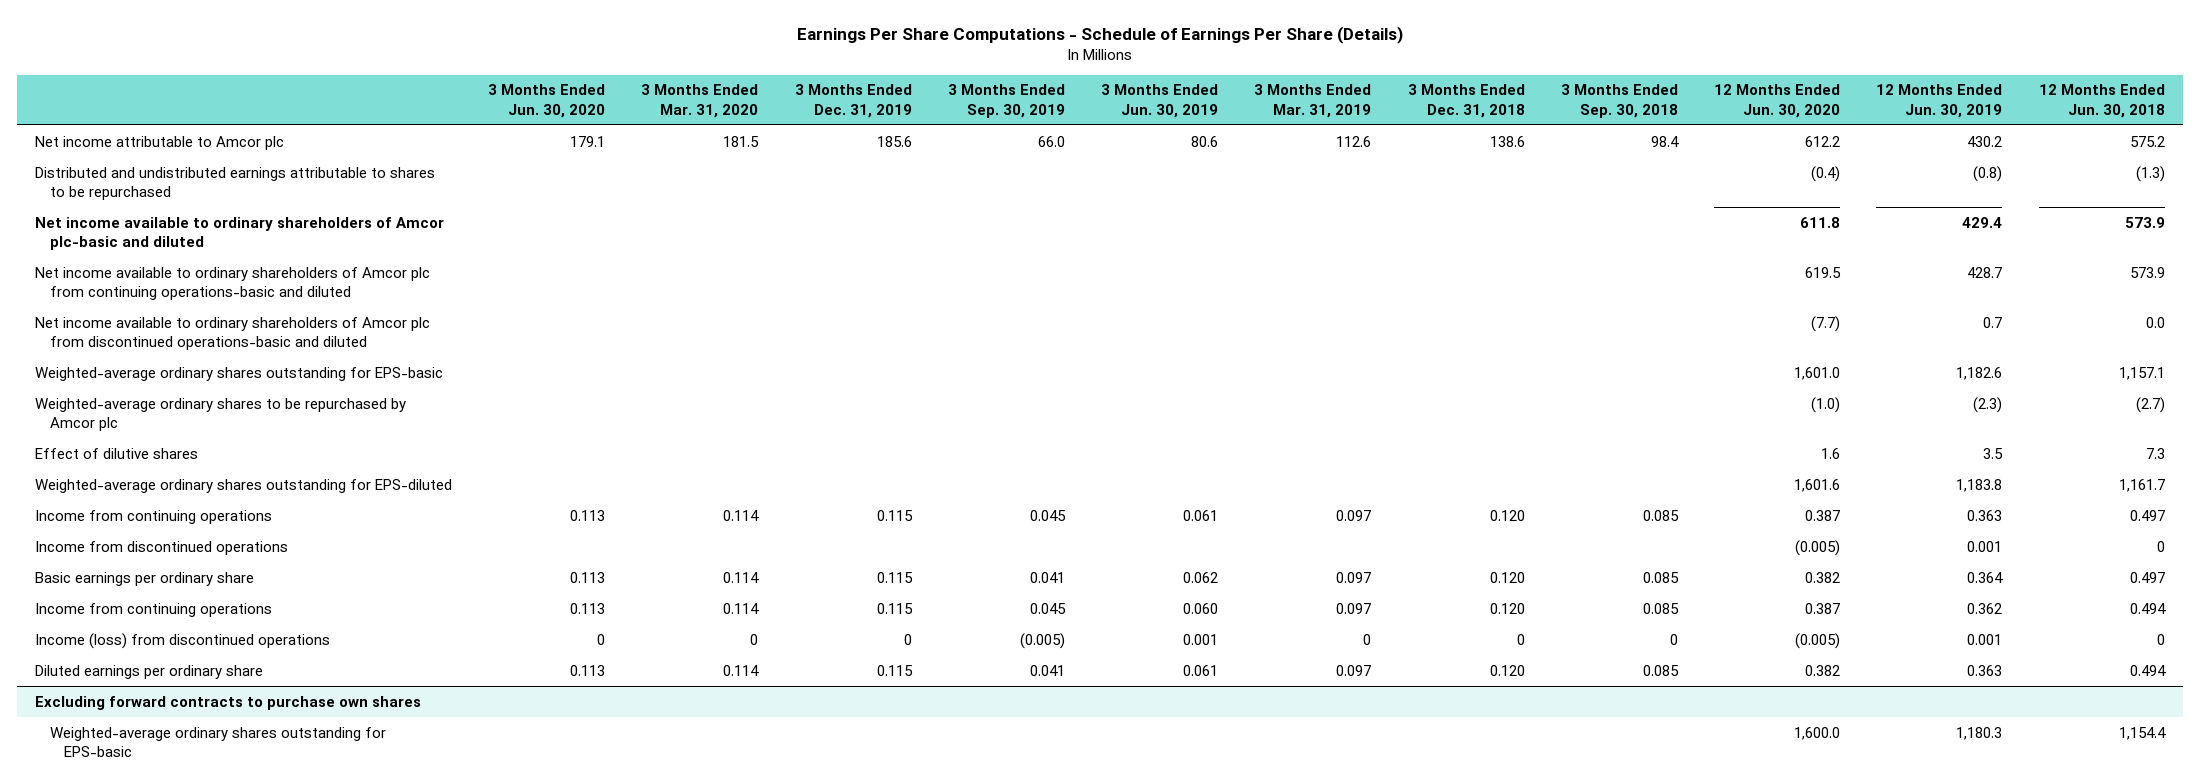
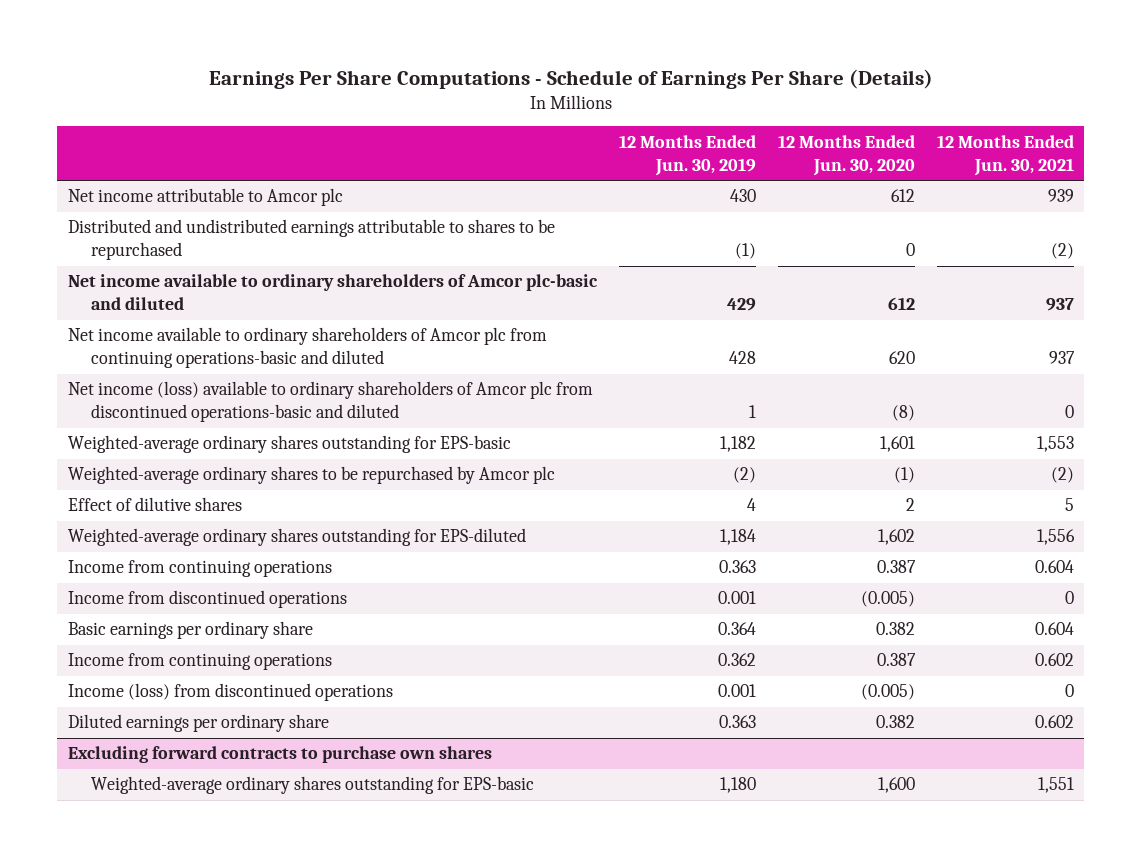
[488,84,606,118] 3 Months Ended Jun. 30, 2020 -> none
[641,84,759,118] 3 Months Ended Mar. 31, 2020 -> none
[794,84,912,118] 3 Months Ended Dec. 31, 2019 -> none
[947,84,1065,118] 3 Months Ended Sep. 30, 2019 -> none
[1101,84,1219,118] 3 Months Ended Jun. 30, 2019 -> none
[1254,84,1372,118] 3 Months Ended Mar. 31, 2019 -> none
[1407,84,1525,118] 3 Months Ended Dec. 31, 2018 -> none
[1560,84,1678,118] 3 Months Ended Sep. 30, 2018 -> none
[2038,84,2165,118] 12 Months Ended Jun. 30, 2018 -> none
none -> [936,134,1074,176] 12 Months Ended Jun. 30, 2021
[1805,135,1841,147] 612.2 -> [890,189,915,203] 612
[1967,135,2003,147] 430.2 -> [730,189,757,203] 430
[1811,165,1841,182] (0.4) -> [905,243,915,257] 0
[1973,165,2003,182] (0.8) -> [735,243,757,260] (1)
[1800,216,1841,228] 611.8 -> [887,297,915,311] 612
[1962,216,2003,228] 429.4 -> [727,298,757,312] 429
[1805,266,1842,278] 619.5 -> [888,351,915,365] 620
[1967,266,2003,278] 428.7 -> [729,351,757,365] 428
[34,316,430,350] Net income available to ordinary shareholders of Amcor plc from discontinued operations-basic and diluted -> [68,381,594,423] Net income (loss) available to ordinary shareholders of Amcor plc from discontinued operations-basic and diluted
[1811,315,1841,332] (7.7) -> [891,405,915,422] (8)
[1983,316,2003,328] 0.7 -> [749,405,757,419] 1
[1794,366,1841,380] 1,601.0 -> [879,436,915,453] 1,601
[1956,366,2003,380] 1,182.6 -> [720,436,757,453] 1,182
[1811,396,1841,413] (1.0) -> [893,467,915,484] (1)
[1973,396,2003,413] (2.3) -> [733,467,757,484] (2)
[1821,447,1841,459] 1.6 -> [905,498,915,512] 2
[1983,447,2004,459] 3.5 -> [747,498,757,512] 4
[1794,478,1841,492] 1,601.6 -> [877,529,915,546] 1,602
[1956,478,2003,492] 1,183.8 -> [720,529,757,546] 1,184
[1794,726,1841,740] 1,600.0 -> [877,777,915,794] 1,600
[1956,726,2003,740] 1,180.3 -> [720,777,757,794] 1,180

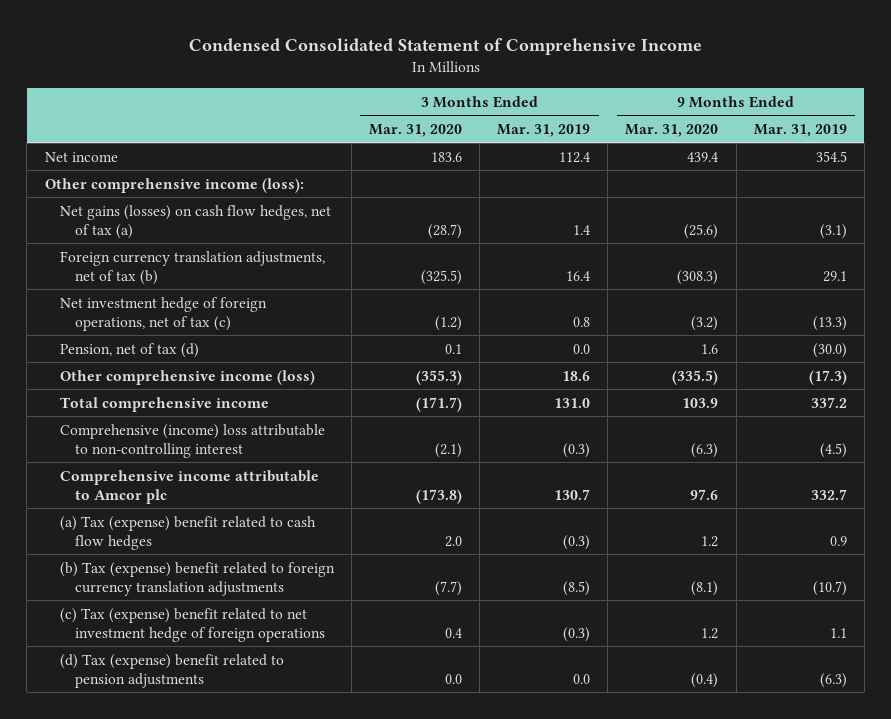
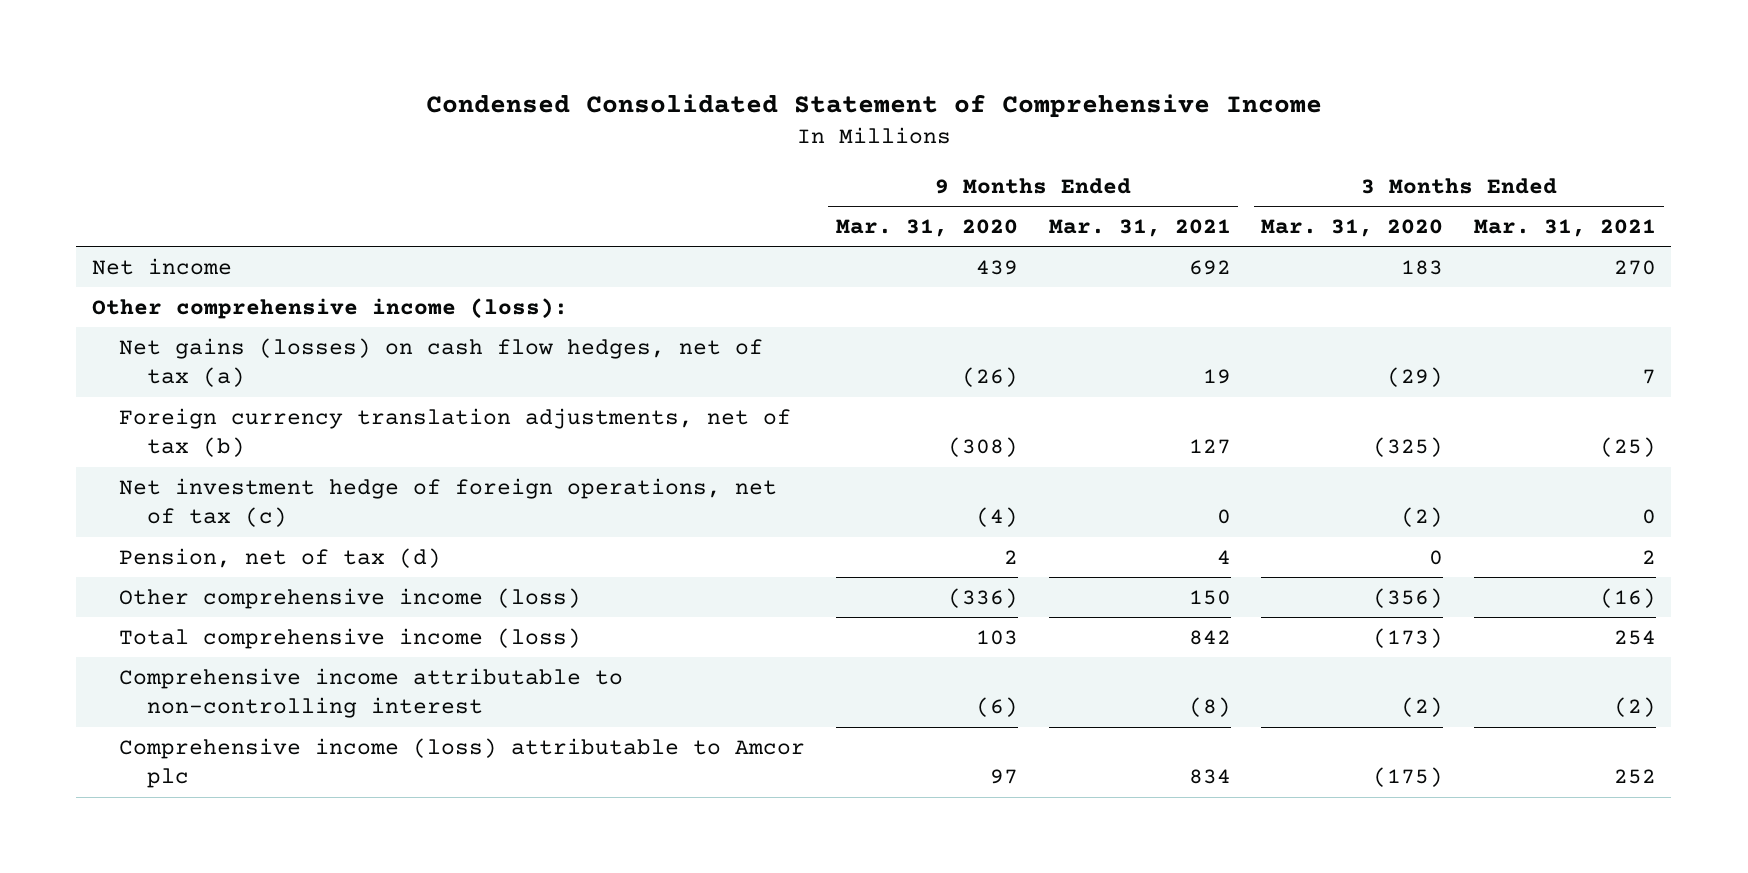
[497,123,591,137] Mar. 31, 2019 -> none
[753,123,847,137] Mar. 31, 2019 -> none
none -> [1048,218,1231,237] Mar. 31, 2021
none -> [1473,218,1656,237] Mar. 31, 2021
[431,151,463,162] 183.6 -> [1401,259,1444,275] 183
[687,151,719,162] 439.4 -> [976,259,1019,275] 439
[59,515,316,550] (a) Tax (expense) benefit related to cash flow hedges -> none
[59,561,335,596] (b) Tax (expense) benefit related to foreign currency translation adjustments -> none
[59,607,326,642] (c) Tax (expense) benefit related to net investment hedge of foreign operations -> none
[59,653,284,688] (d) Tax (expense) benefit related to pension adjustments -> none
[428,223,463,239] (28.7) -> [1387,367,1444,388] (29)
[684,223,719,239] (25.6) -> [962,367,1019,388] (26)
[421,269,463,285] (325.5) -> [1373,437,1444,458] (325)
[677,269,719,285] (308.3) -> [948,437,1019,458] (308)
[435,315,463,331] (1.2) -> [1401,507,1444,528] (2)
[691,315,719,331] (3.2) -> [976,507,1019,528] (4)
[445,343,463,354] 0.1 -> [1429,549,1444,565] 0
[701,343,719,354] 1.6 -> [1004,549,1019,564] 2
[416,369,463,385] (355.3) -> [1373,587,1444,608] (356)
[672,369,719,385] (335.5) -> [948,587,1019,608] (336)
[59,396,269,412] Total comprehensive income -> [119,627,582,649] Total comprehensive income (loss)
[416,396,463,412] (171.7) -> [1373,627,1444,648] (173)
[682,397,719,408] 103.9 -> [976,629,1019,645] 103
[59,423,325,458] Comprehensive (income) loss attributable to non-controlling interest -> [119,667,624,719] Comprehensive income attributable to non-controlling interest
[435,442,463,458] (2.1) -> [1401,697,1444,718] (2)
[691,442,719,458] (6.3) -> [976,697,1019,718] (6)
[59,469,319,504] Comprehensive income attributable to Amcor plc -> [119,737,806,789] Comprehensive income (loss) attributable to Amcor plc
[416,488,463,504] (173.8) -> [1373,767,1444,788] (175)
[690,488,719,500] 97.6 -> [990,769,1019,785] 97

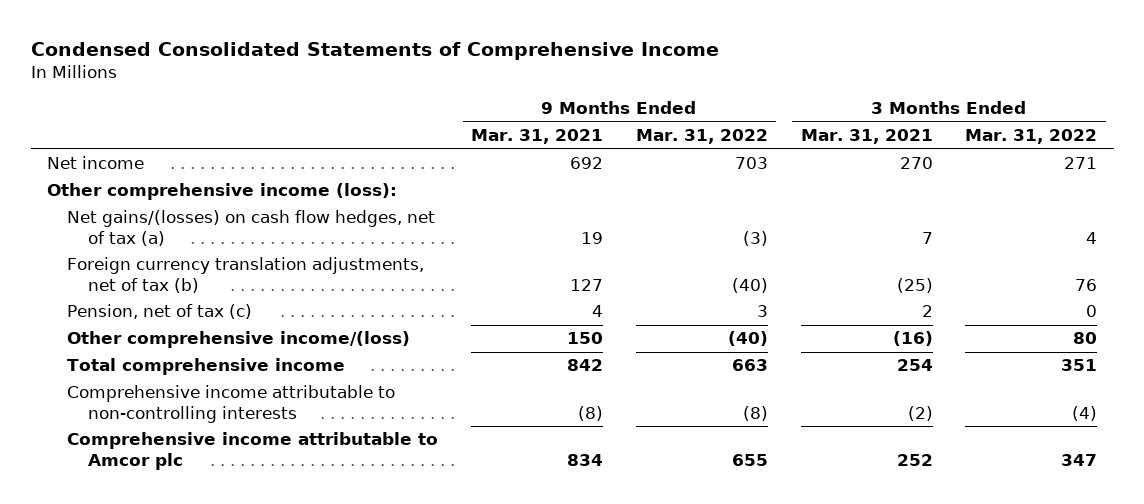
[425,93,1322,118] Condensed Consolidated Statement of Comprehensive Income -> [30,42,719,61] Condensed Consolidated Statements of Comprehensive Income
[836,218,1019,237] Mar. 31, 2020 -> none
[1261,218,1444,237] Mar. 31, 2020 -> none
none -> [635,129,768,145] Mar. 31, 2022
none -> [965,129,1098,145] Mar. 31, 2022
[119,337,764,388] Net gains (losses) on cash flow hedges, net of tax (a) -> [67,210,436,246] Net gains/(losses) on cash flow hedges, net of tax (a)
[119,477,778,528] Net investment hedge of foreign operations, net of tax (c) -> none
[119,547,442,568] Pension, net of tax (d) -> [67,304,253,320] Pension, net of tax (c)
[119,587,582,609] Other comprehensive income (loss) -> [67,331,411,349] Other comprehensive income/(loss)
[119,627,582,649] Total comprehensive income (loss) -> [67,358,346,376] Total comprehensive income
[119,667,624,719] Comprehensive income attributable to non-controlling interest -> [67,385,396,423] Comprehensive income attributable to non-controlling interests
[119,737,806,789] Comprehensive income (loss) attributable to Amcor plc -> [67,432,439,470] Comprehensive income attributable to Amcor plc

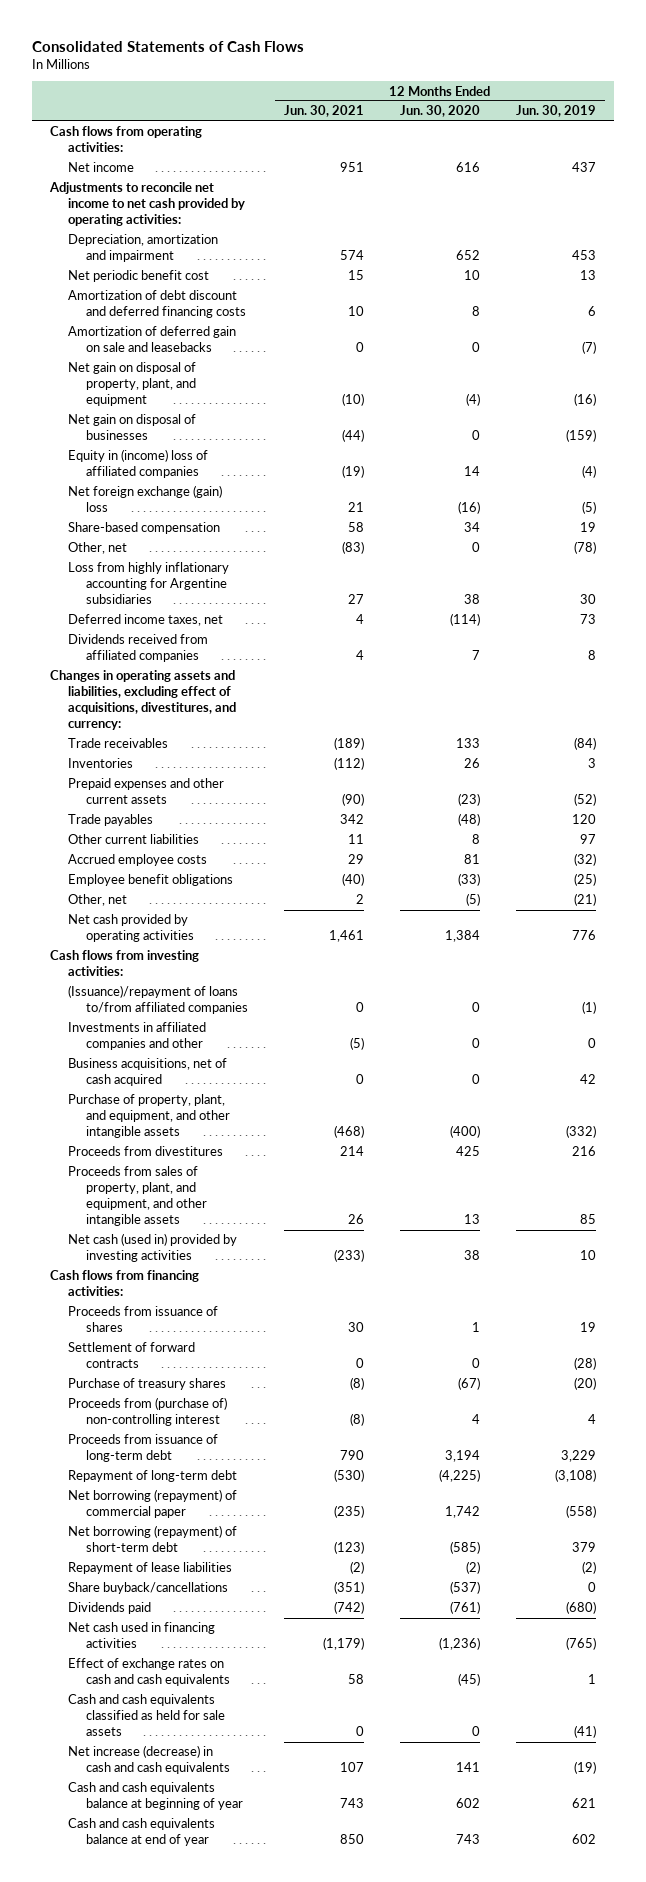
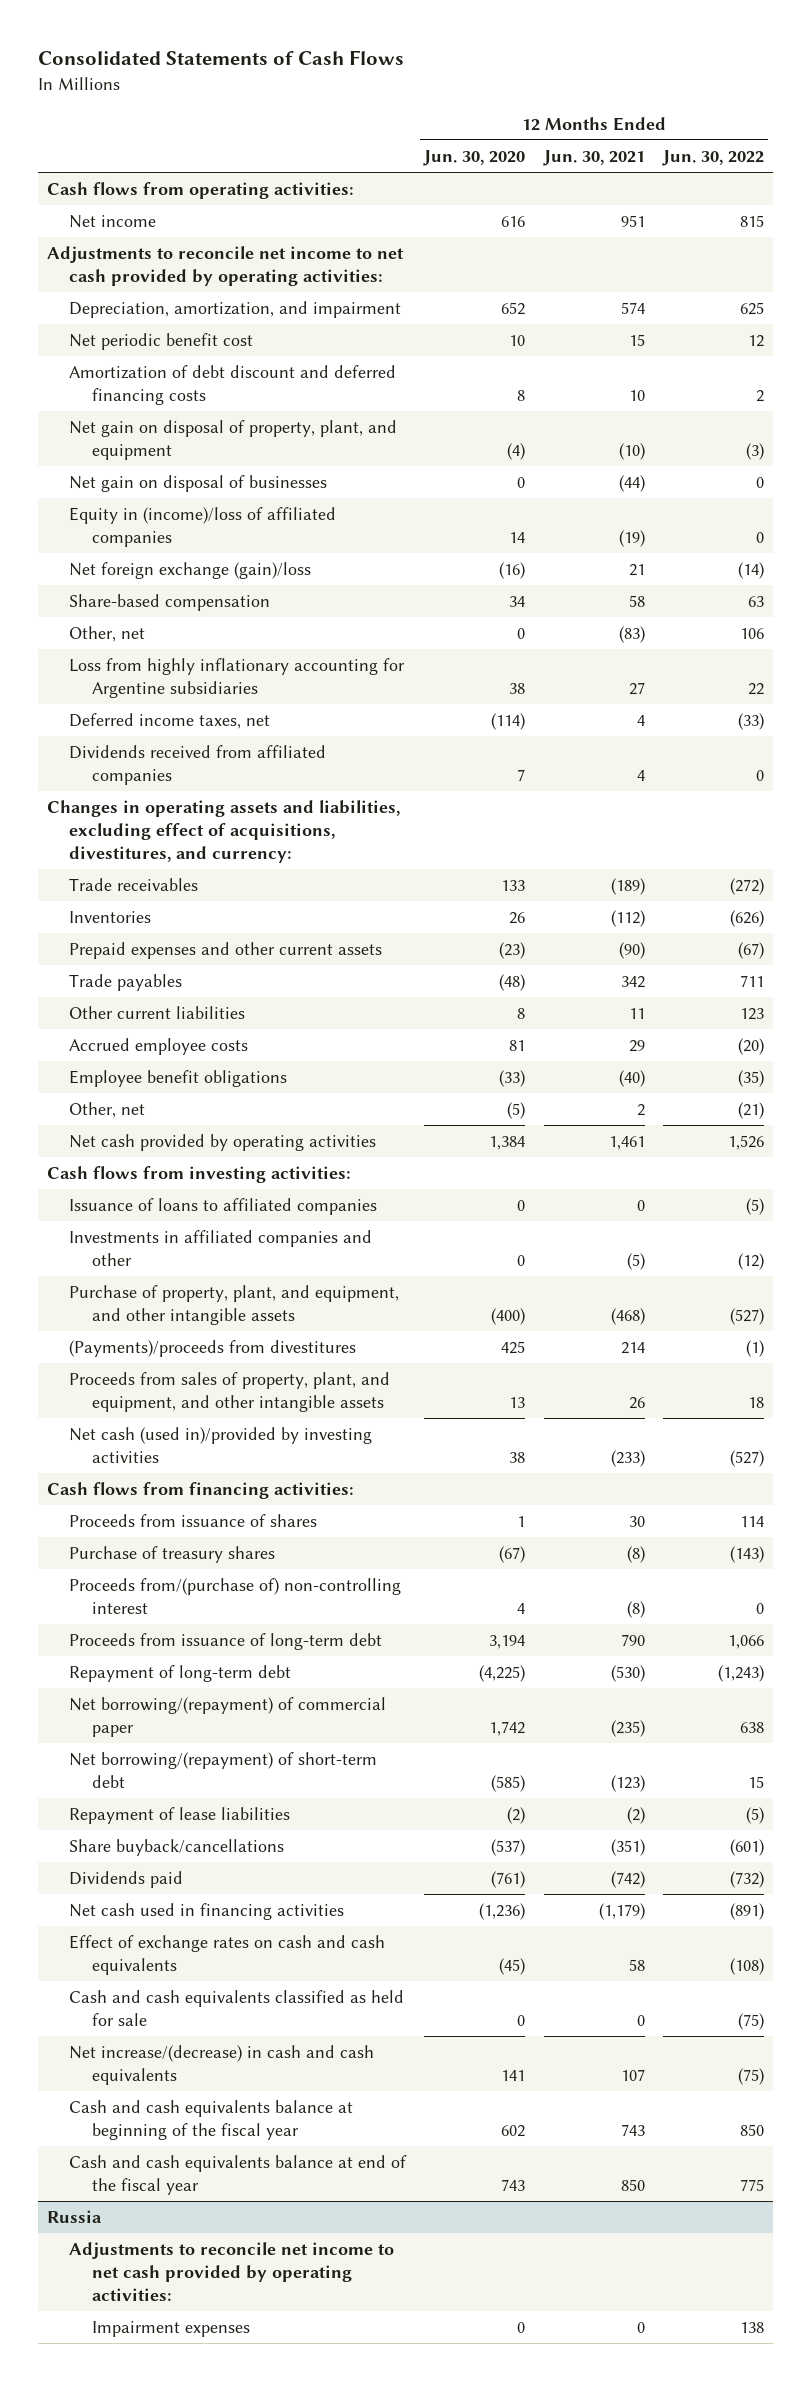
[515,105,596,118] Jun. 30, 2019 -> none
none -> [661,149,764,166] Jun. 30, 2022
[68,234,219,263] Depreciation, amortization and impairment -> [69,301,402,319] Depreciation, amortization, and impairment
[68,326,237,353] Amortization of deferred gain on sale and leasebacks -> none
[68,449,209,479] Equity in (income) loss of affiliated companies -> [69,507,337,547] Equity in (income)/loss of affiliated companies
[68,485,223,513] Net foreign exchange (gain) loss -> [69,562,312,580] Net foreign exchange (gain)/loss
[68,985,249,1015] (Issuance)/repayment of loans to/from affiliated companies -> [69,1198,378,1216] Issuance of loans to affiliated companies
[68,1058,228,1087] Business acquisitions, net of cash acquired -> none
[68,1146,224,1157] Proceeds from divestitures -> [69,1340,357,1358] (Payments)/proceeds from divestitures
[68,1233,238,1263] Net cash (used in) provided by investing activities -> [69,1427,373,1463] Net cash (used in)/provided by investing activities
[68,1342,196,1369] Settlement of forward contracts -> none
[68,1397,228,1427] Proceeds from (purchase of) non-controlling interest -> [69,1578,402,1614] Proceeds from/(purchase of) non-controlling interest
[68,1489,238,1519] Net borrowing (repayment) of commercial paper -> [69,1697,387,1737] Net borrowing/(repayment) of commercial paper
[68,1525,238,1553] Net borrowing (repayment) of short-term debt -> [69,1752,378,1788] Net borrowing/(repayment) of short-term debt
[68,1694,226,1737] Cash and cash equivalents classified as held for sale assets -> [69,1990,405,2026] Cash and cash equivalents classified as held for sale
[68,1745,231,1775] Net increase (decrease) in cash and cash equivalents -> [69,2045,375,2085] Net increase/(decrease) in cash and cash equivalents
[68,1782,244,1811] Cash and cash equivalents balance at beginning of year -> [69,2100,354,2140] Cash and cash equivalents balance at beginning of the fiscal year
[68,1818,216,1847] Cash and cash equivalents balance at end of year -> [69,2155,408,2195] Cash and cash equivalents balance at end of the fiscal year
none -> [46,2210,102,2224] Russia
none -> [69,2242,395,2301] Adjustments to reconcile net income to net cash provided by operating activities:
none -> [92,2321,251,2338] Impairment expenses

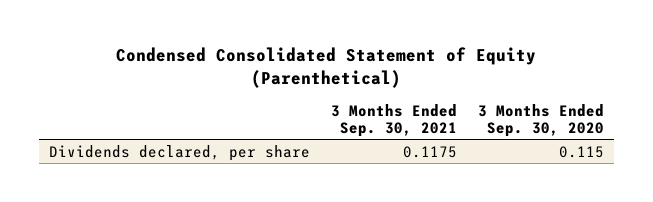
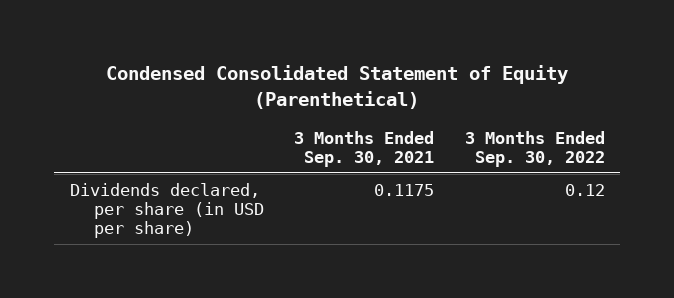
[477,103,604,137] 3 Months Ended Sep. 30, 2020 -> none
none -> [464,130,605,167] 3 Months Ended Sep. 30, 2022
[48,144,310,161] Dividends declared, per share -> [69,182,264,238] Dividends declared, per share (in USD per share)

